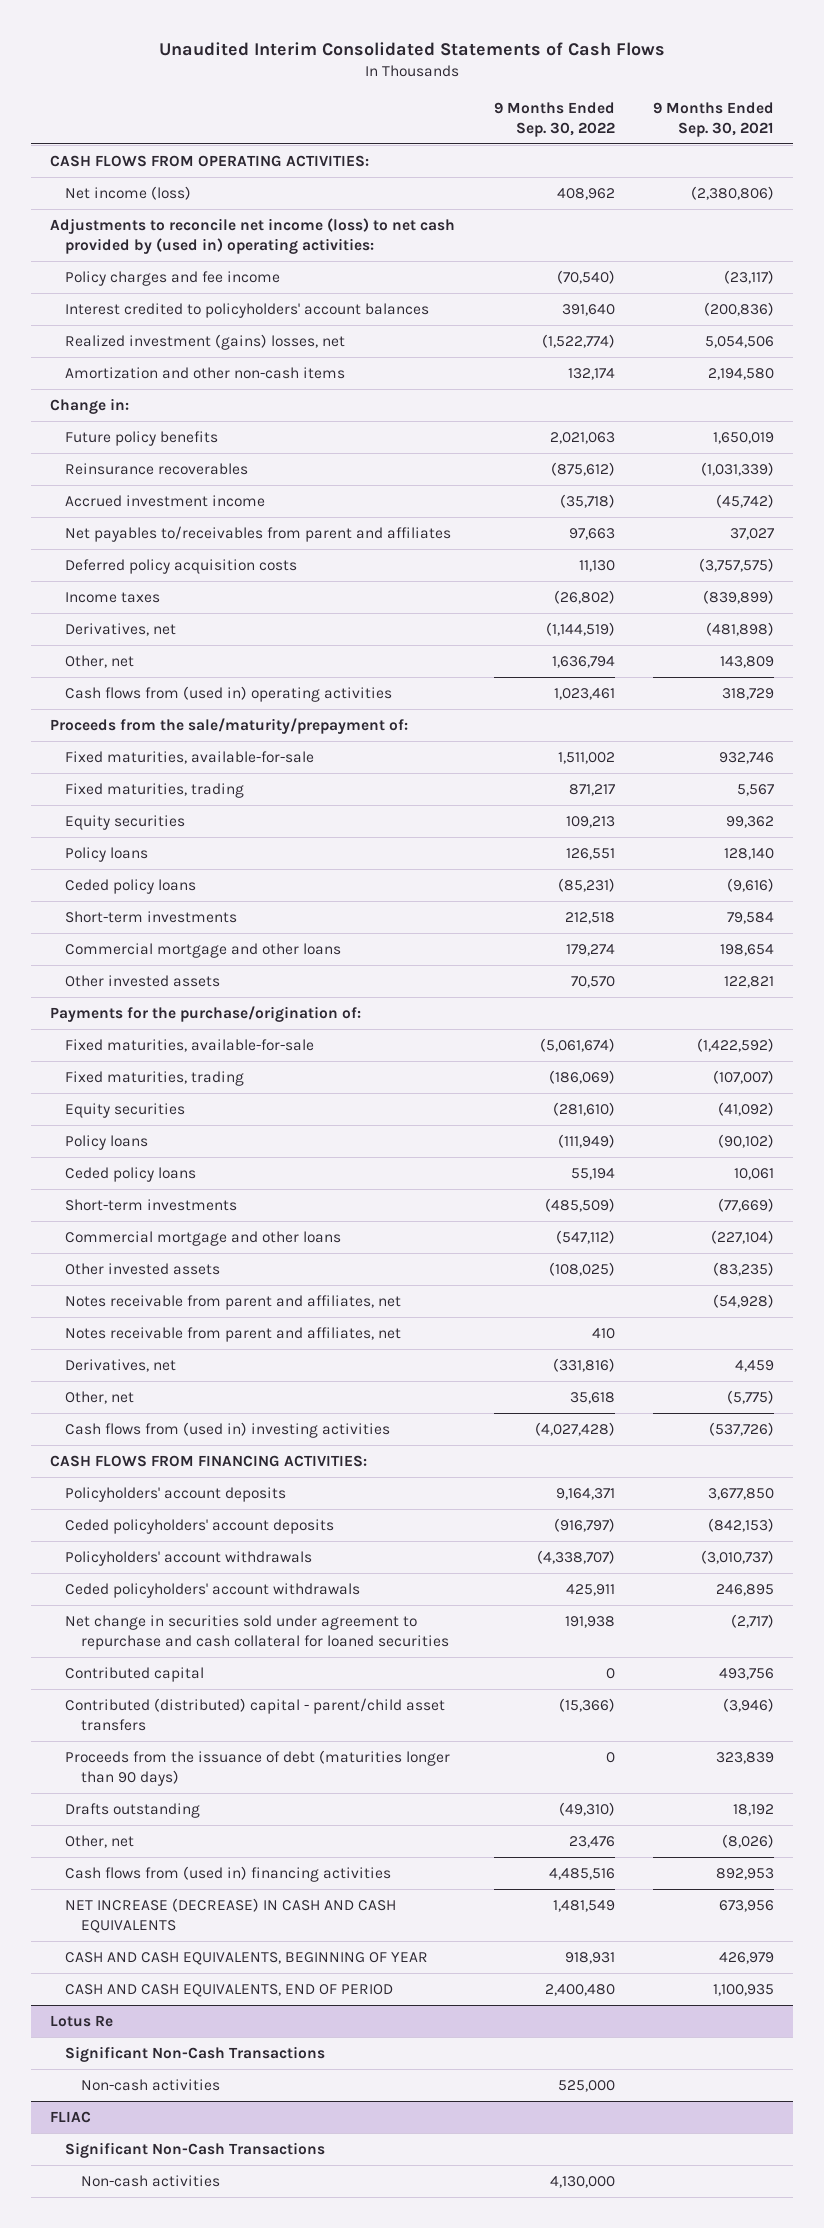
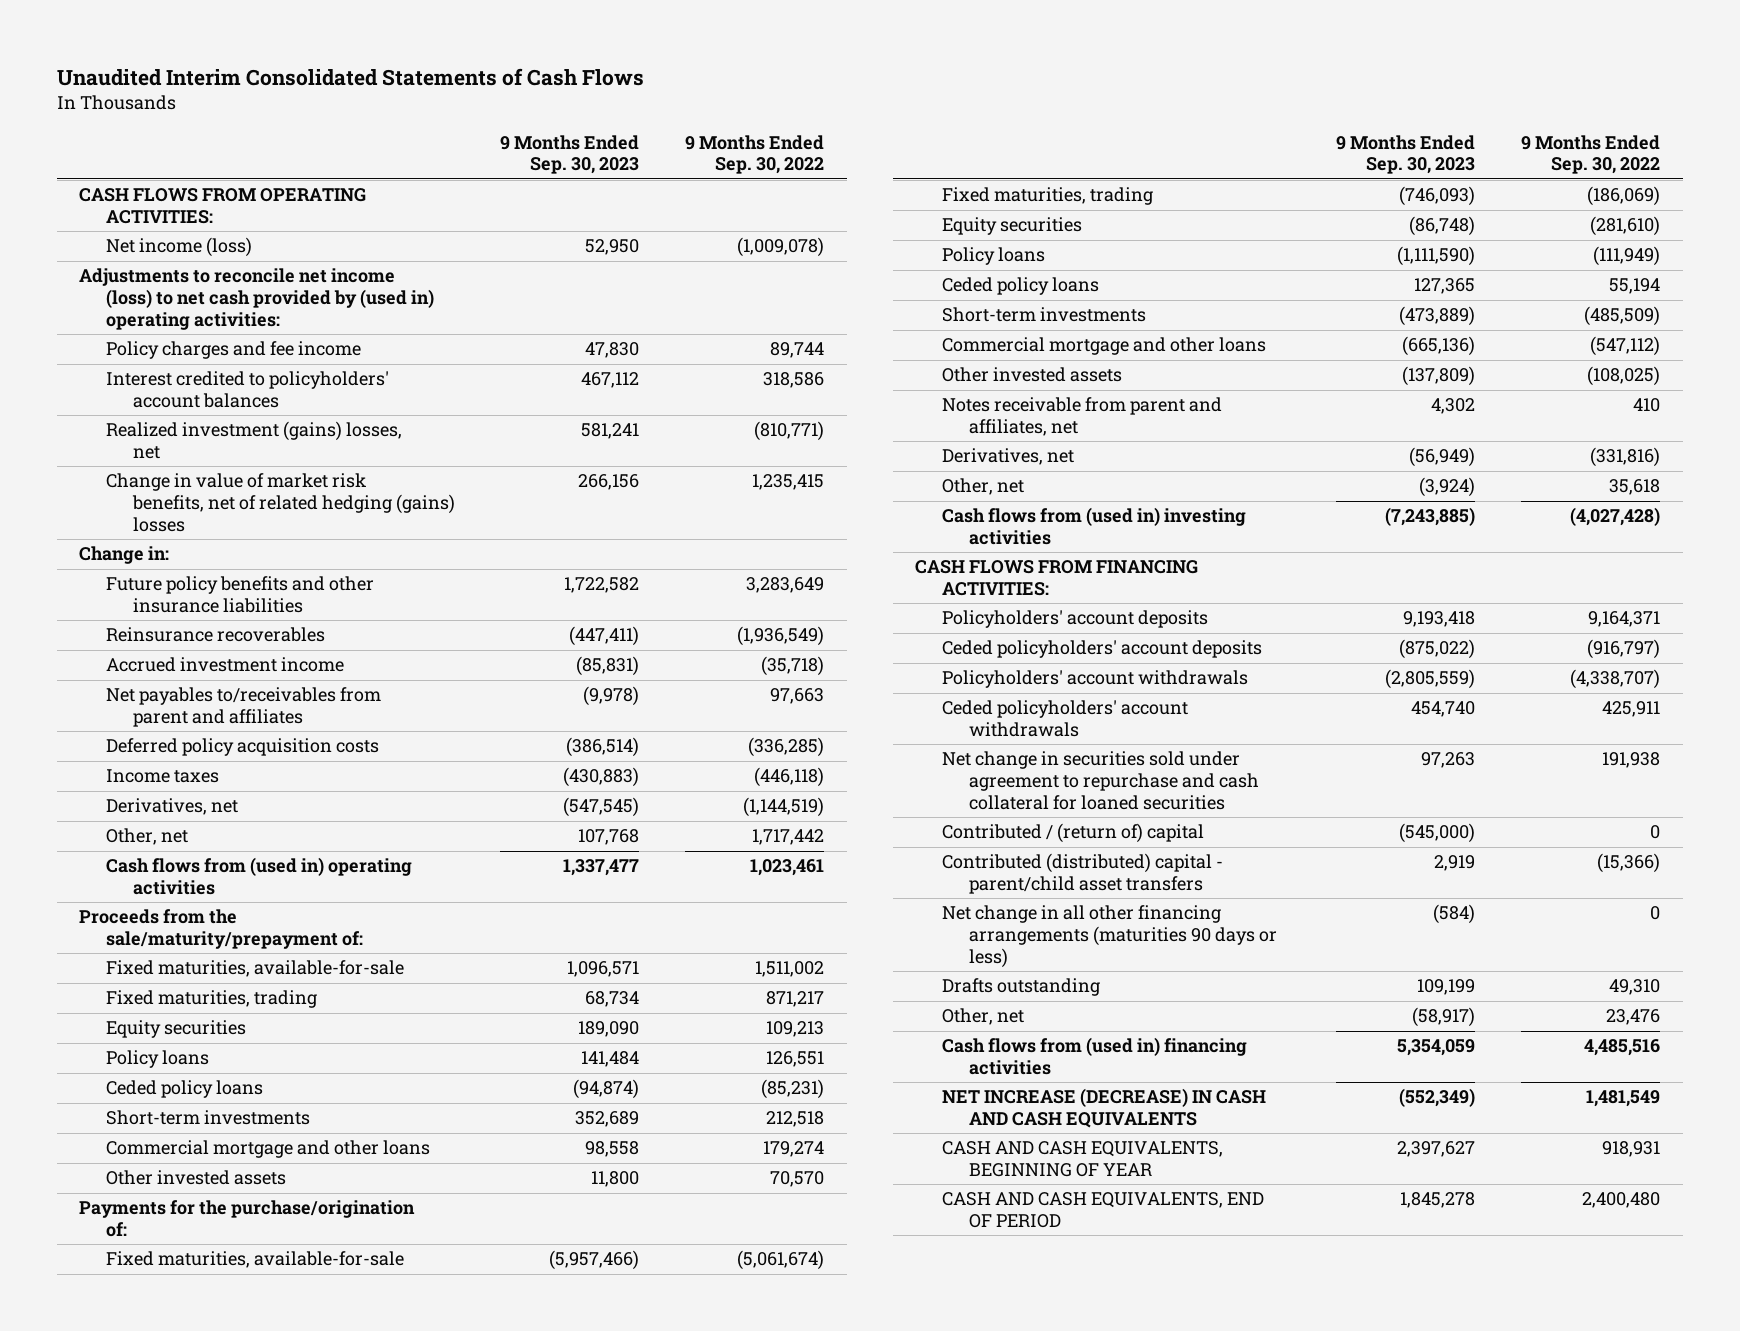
[653,101,775,137] 9 Months Ended Sep. 30, 2021 -> none
none -> [500,134,640,175] 9 Months Ended Sep. 30, 2023
[556,187,615,200] 408,962 -> [737,237,825,258] (1,009,078)
[65,366,346,379] Amortization and other non-cash items -> none
[556,269,615,284] (70,540) -> [770,342,825,359] 89,744
[561,303,615,316] 391,640 -> [763,372,825,389] 318,586
[541,333,615,348] (1,522,774) -> [754,421,825,442] (810,771)
none -> [106,473,455,532] Change in value of market risk benefits, net of related hedging (gains) losses
[65,430,219,446] Future policy benefits -> [106,576,375,613] Future policy benefits and other insurance liabilities
[549,431,615,444] 2,021,063 -> [746,577,825,594] 3,283,649
[550,461,615,476] (875,612) -> [737,626,825,647] (1,936,549)
[578,559,615,572] 11,130 -> [748,737,825,758] (336,285)
[553,589,615,604] (26,802) -> [754,767,825,788] (446,118)
[551,655,615,668] 1,636,794 -> [752,829,825,846] 1,717,442
[65,1294,402,1310] Notes receivable from parent and affiliates, net -> none
[65,1666,205,1682] Contributed capital -> [942,823,1205,844] Contributed / (return of) capital
[65,1749,451,1786] Proceeds from the issuance of debt (maturities longer than 90 days) -> none
none -> [942,905,1277,968] Net change in all other financing arrangements (maturities 90 days or less)
[558,1801,615,1816] (49,310) -> [1609,979,1661,996] 49,310
[50,2014,114,2027] Lotus Re -> none
[65,2045,326,2062] Significant Non-Cash Transactions -> none
[80,2078,220,2091] Non-cash activities -> none
[50,2110,92,2123] FLIAC -> none
[65,2141,326,2158] Significant Non-Cash Transactions -> none
[80,2174,220,2187] Non-cash activities -> none

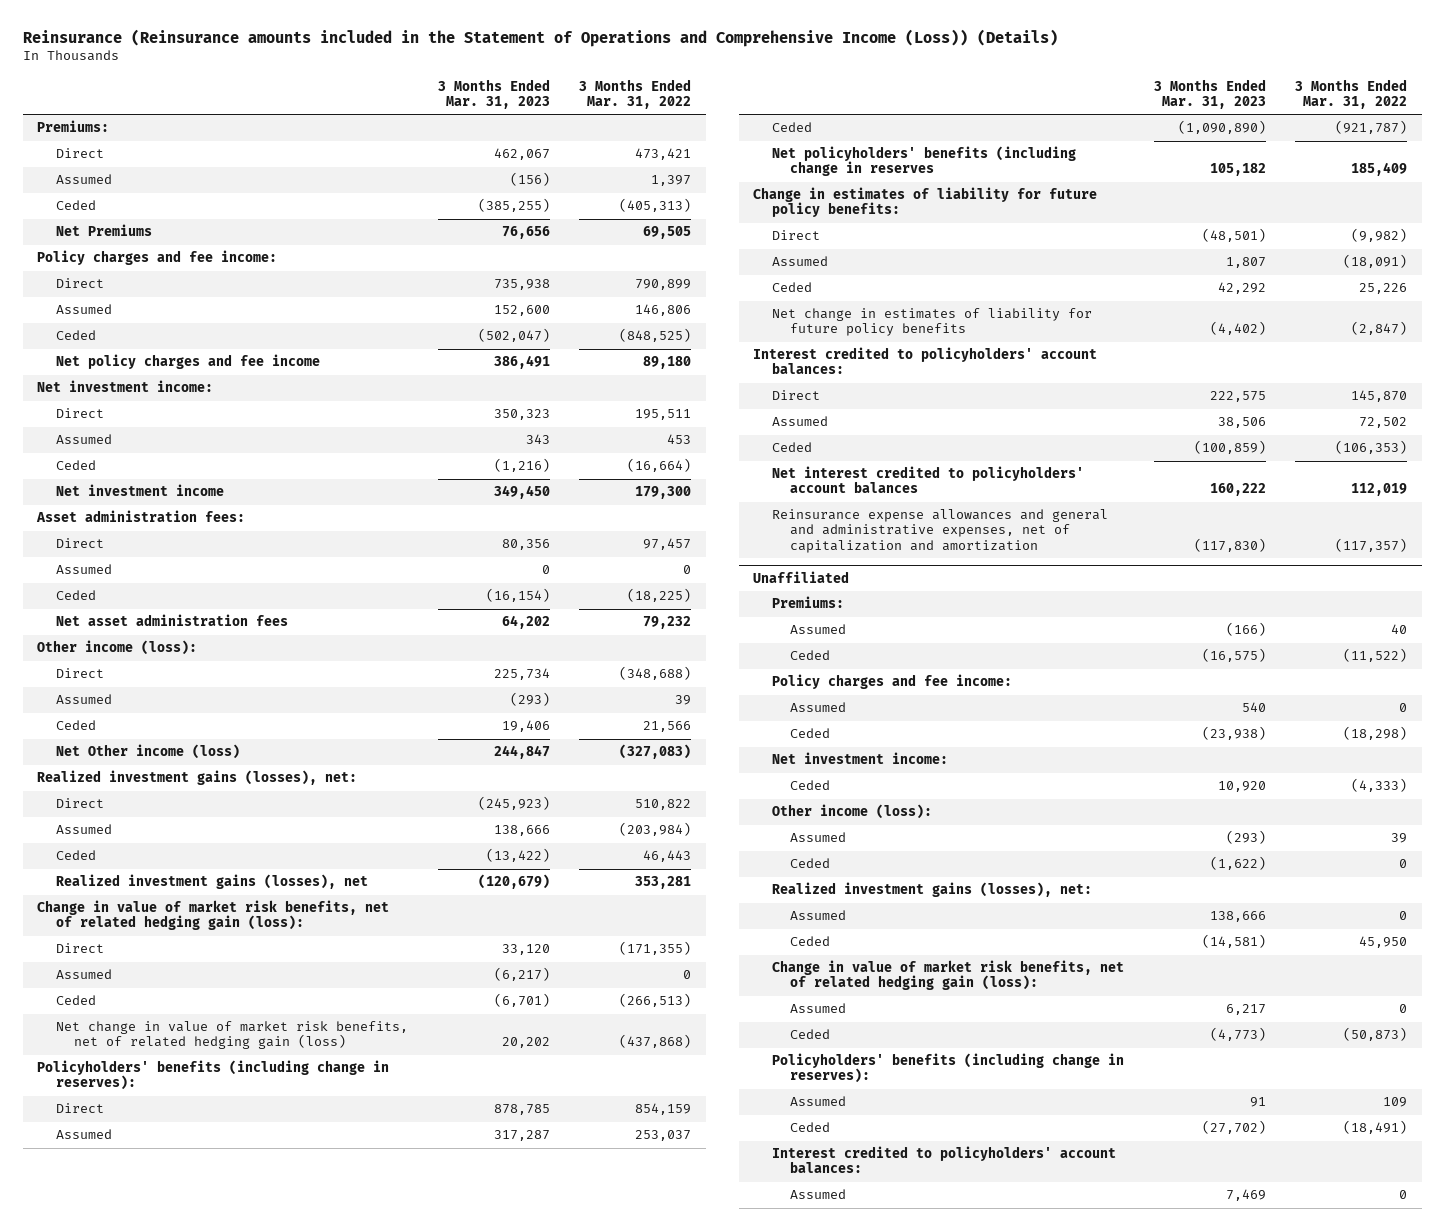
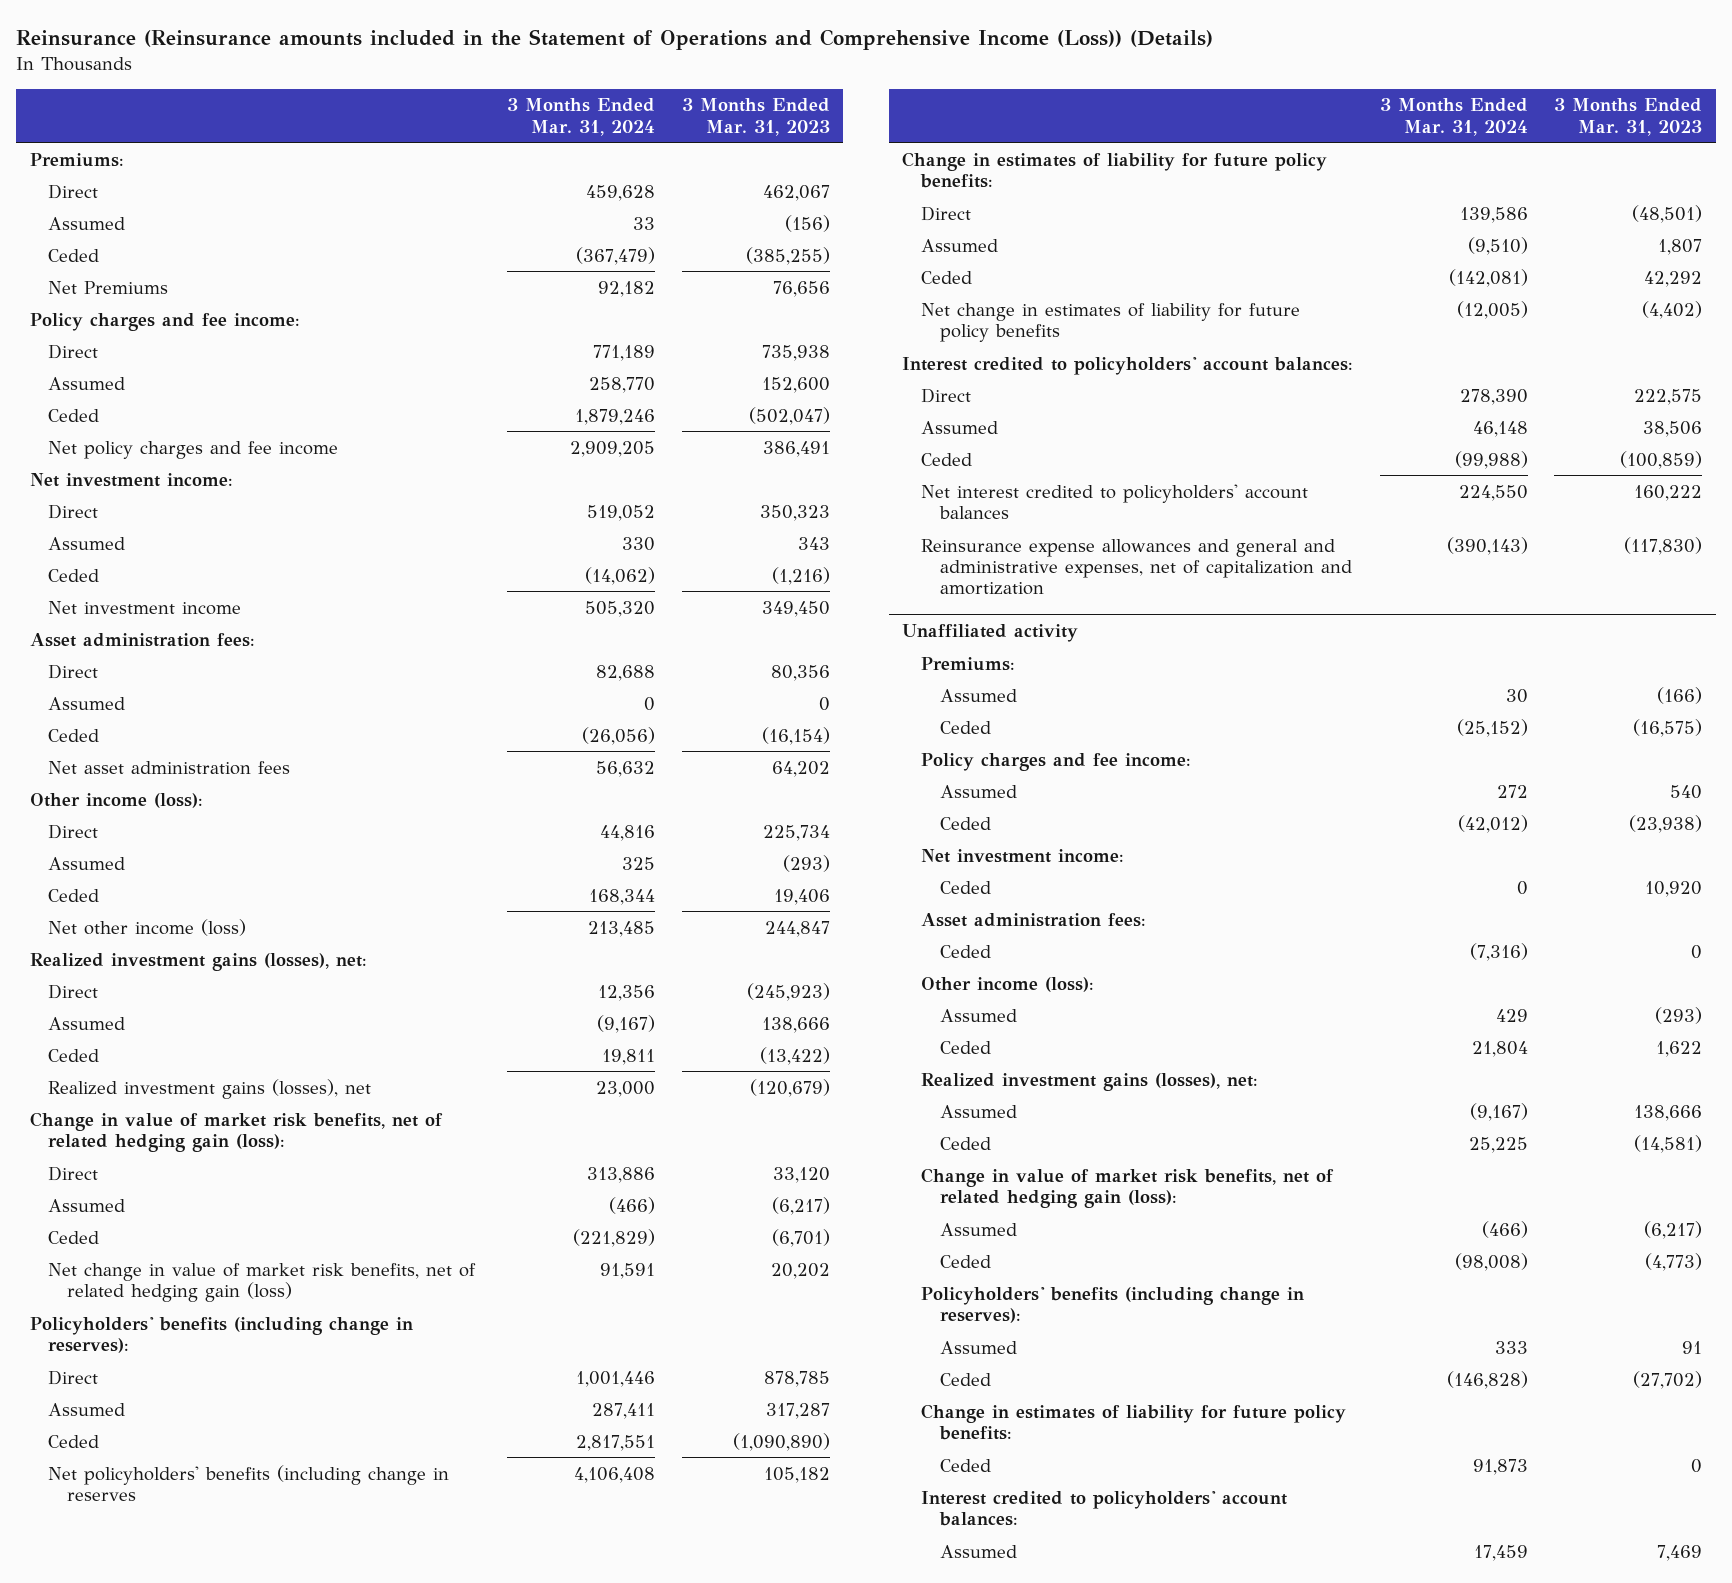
[579,78,692,109] 3 Months Ended Mar. 31, 2022 -> none
none -> [507,98,656,136] 3 Months Ended Mar. 31, 2024
[55,744,240,760] Net Other income (loss) -> [48,918,247,936] Net other income (loss)
[753,570,850,583] Unaffiliated -> [902,624,1079,643] Unaffiliated activity
none -> [921,912,1147,927] Asset administration fees:
none -> [939,944,991,958] Ceded
[1209,856,1266,871] (1,622) -> [1656,1040,1703,1057] 1,622
[1225,1004,1266,1016] 6,217 -> [1644,1220,1703,1239] (6,217)
none -> [921,1403,1347,1441] Change in estimates of liability for future policy benefits:
none -> [939,1458,991,1472] Ceded

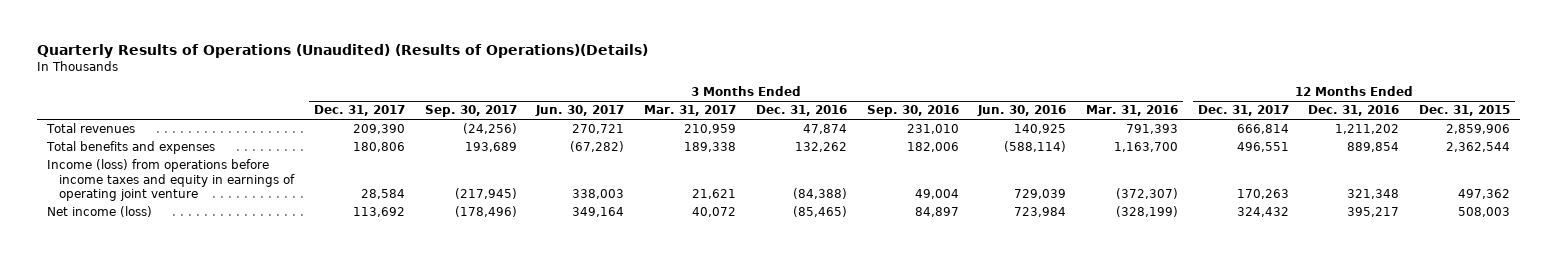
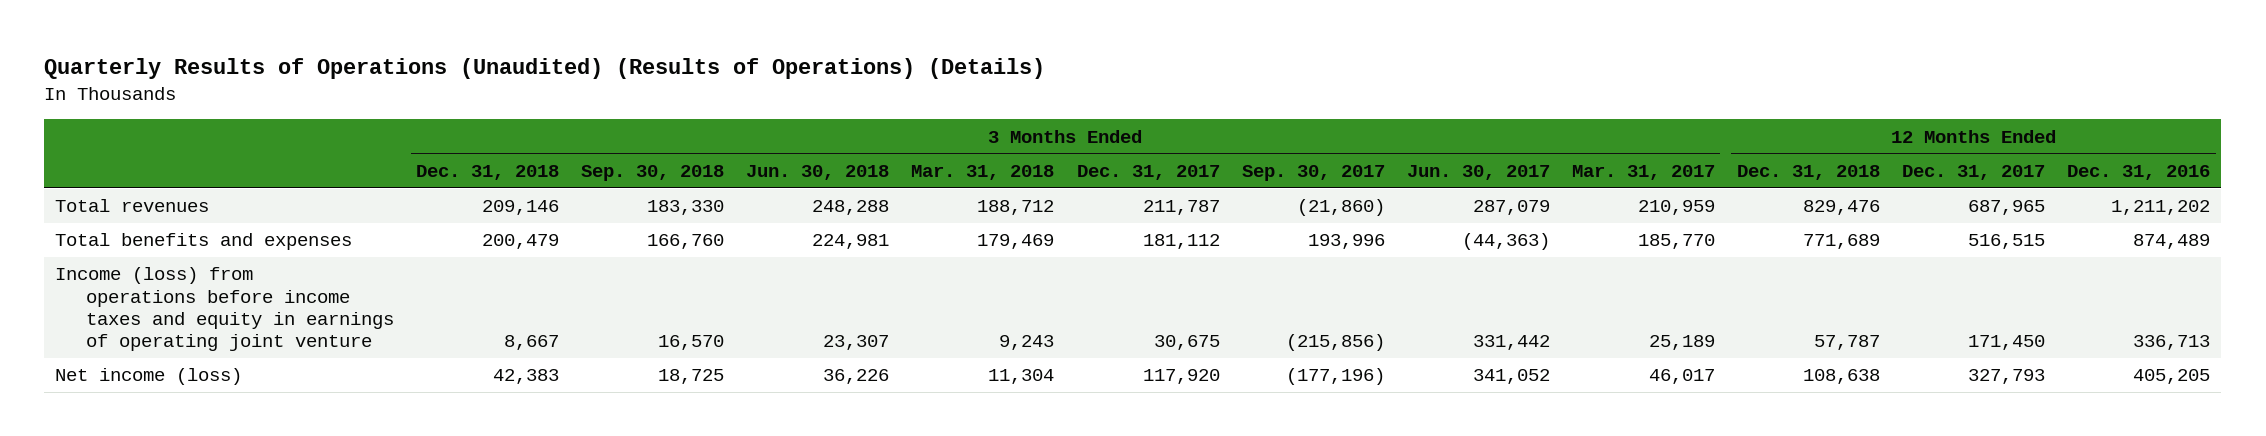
[37,44,649,59] Quarterly Results of Operations (Unaudited) (Results of Operations)(Details) -> [44,58,1046,80] Quarterly Results of Operations (Unaudited) (Results of Operations) (Details)
[755,105,847,117] Dec. 31, 2016 -> none
[866,105,959,118] Sep. 30, 2016 -> none
[977,105,1067,117] Jun. 30, 2016 -> none
[1085,105,1178,117] Mar. 31, 2016 -> none
[1419,105,1511,117] Dec. 31, 2015 -> none
none -> [416,164,560,180] Dec. 31, 2018
none -> [581,164,725,181] Sep. 30, 2018
none -> [746,164,890,180] Jun. 30, 2018
none -> [911,164,1055,180] Mar. 31, 2018
none -> [1736,164,1880,180] Dec. 31, 2018
[352,124,405,135] 209,390 -> [1142,200,1220,216] 211,787
[462,123,517,135] (24,256) -> [1296,199,1385,217] (21,860)
[572,124,625,135] 270,721 -> [1472,200,1550,216] 287,079
[1236,124,1289,135] 666,814 -> [1968,200,2046,216] 687,965
[352,142,405,153] 180,806 -> [1142,234,1220,250] 181,112
[464,142,517,153] 193,689 -> [1307,234,1385,250] 193,996
[570,141,625,153] (67,282) -> [1461,233,1550,251] (44,363)
[684,142,737,153] 189,338 -> [1637,234,1715,250] 185,770
[1236,142,1289,153] 496,551 -> [1968,234,2046,250] 516,515
[1347,142,1400,153] 889,854 -> [2133,234,2211,250] 874,489
[360,188,405,199] 28,584 -> [1153,335,1220,351] 30,675
[454,187,517,199] (217,945) -> [1285,334,1385,352] (215,856)
[572,188,625,199] 338,003 -> [1472,335,1550,351] 331,442
[692,188,737,199] 21,621 -> [1648,335,1715,351] 25,189
[1236,188,1289,199] 170,263 -> [1968,335,2046,351] 171,450
[1347,188,1400,199] 321,348 -> [2133,335,2211,351] 336,713
[352,207,405,218] 113,692 -> [1142,369,1220,385] 117,920
[454,206,517,218] (178,496) -> [1285,368,1385,386] (177,196)
[572,207,625,218] 349,164 -> [1472,369,1550,385] 341,052
[692,207,737,218] 40,072 -> [1648,369,1715,385] 46,017
[1236,207,1289,218] 324,432 -> [1968,369,2046,385] 327,793
[1347,207,1400,218] 395,217 -> [2133,369,2211,385] 405,205

